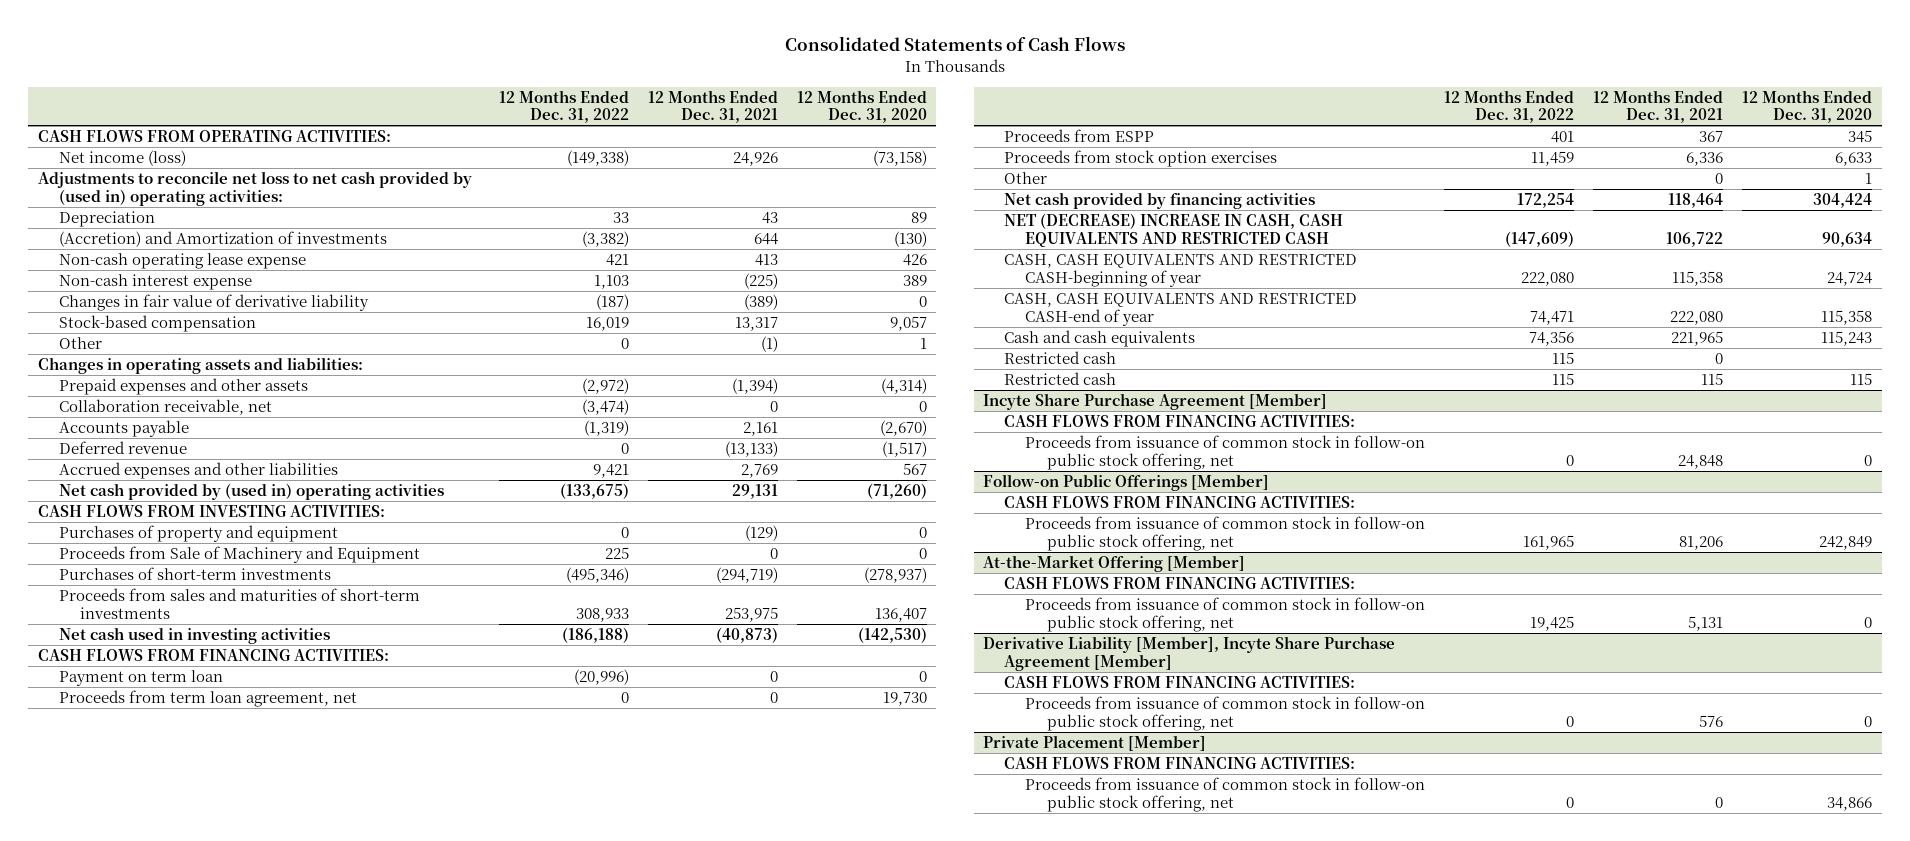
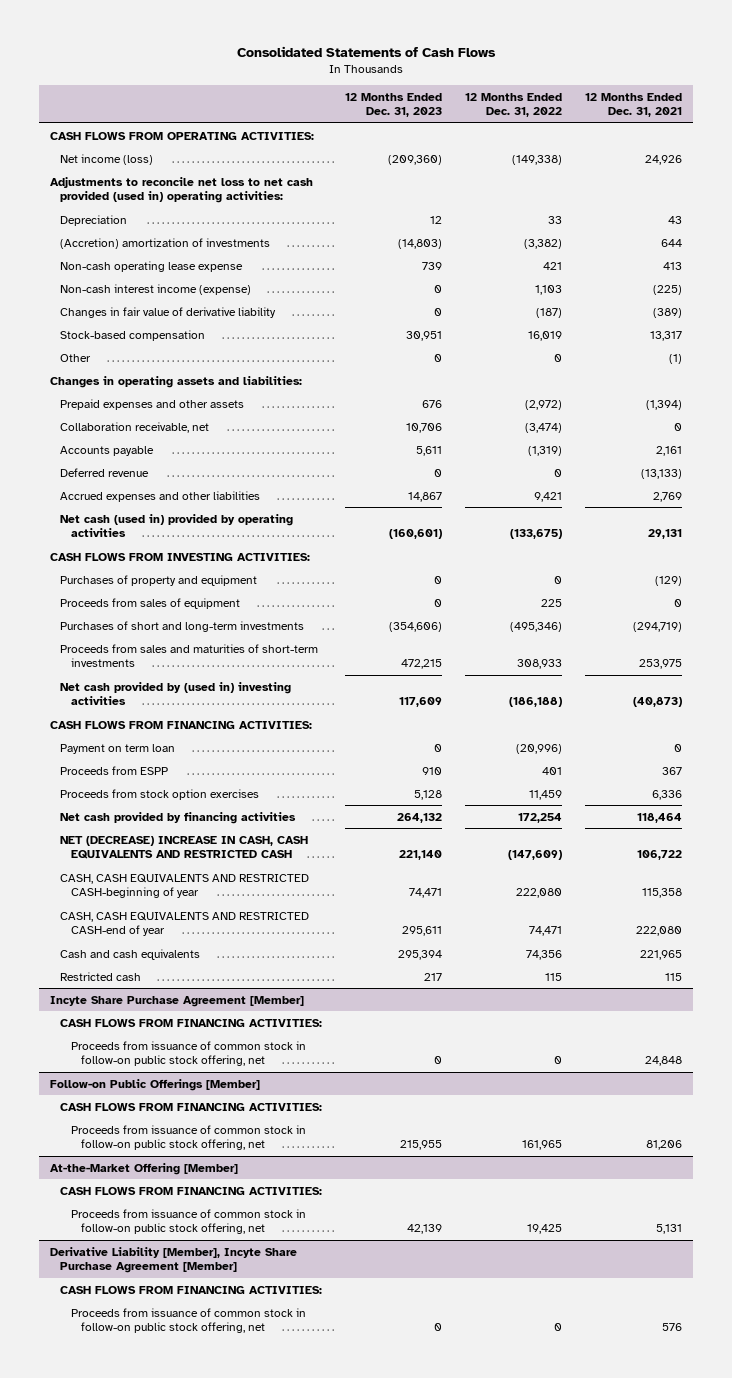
[796,89,927,124] 12 Months Ended Dec. 31, 2020 -> none
none -> [345,92,443,118] 12 Months Ended Dec. 31, 2023
[37,171,472,206] Adjustments to reconcile net loss to net cash provided by (used in) operating activities: -> [50,176,314,204] Adjustments to reconcile net loss to net cash provided (used in) operating activities:
[58,231,387,248] (Accretion) and Amortization of investments -> [60,237,271,249] (Accretion) amortization of investments
[58,274,252,291] Non-cash interest expense -> [60,283,252,295] Non-cash interest income (expense)
[58,483,444,501] Net cash provided by (used in) operating activities -> [60,513,294,538] Net cash (used in) provided by operating activities
[58,546,420,564] Proceeds from Sale of Machinery and Equipment -> [60,597,241,609] Proceeds from sales of equipment
[58,567,331,581] Purchases of short-term investments -> [60,620,305,632] Purchases of short and long-term investments
[58,627,330,645] Net cash used in investing activities -> [60,681,292,706] Net cash provided by (used in) investing activities
[58,690,357,708] Proceeds from term loan agreement, net -> none
[1004,172,1048,185] Other -> none
[1004,351,1117,365] Restricted cash -> none
[983,735,1207,752] Private Placement [Member] -> none
[1004,757,1356,770] CASH FLOWS FROM FINANCING ACTIVITIES: -> none
[1025,777,1426,812] Proceeds from issuance of common stock in follow-on public stock offering, net -> none

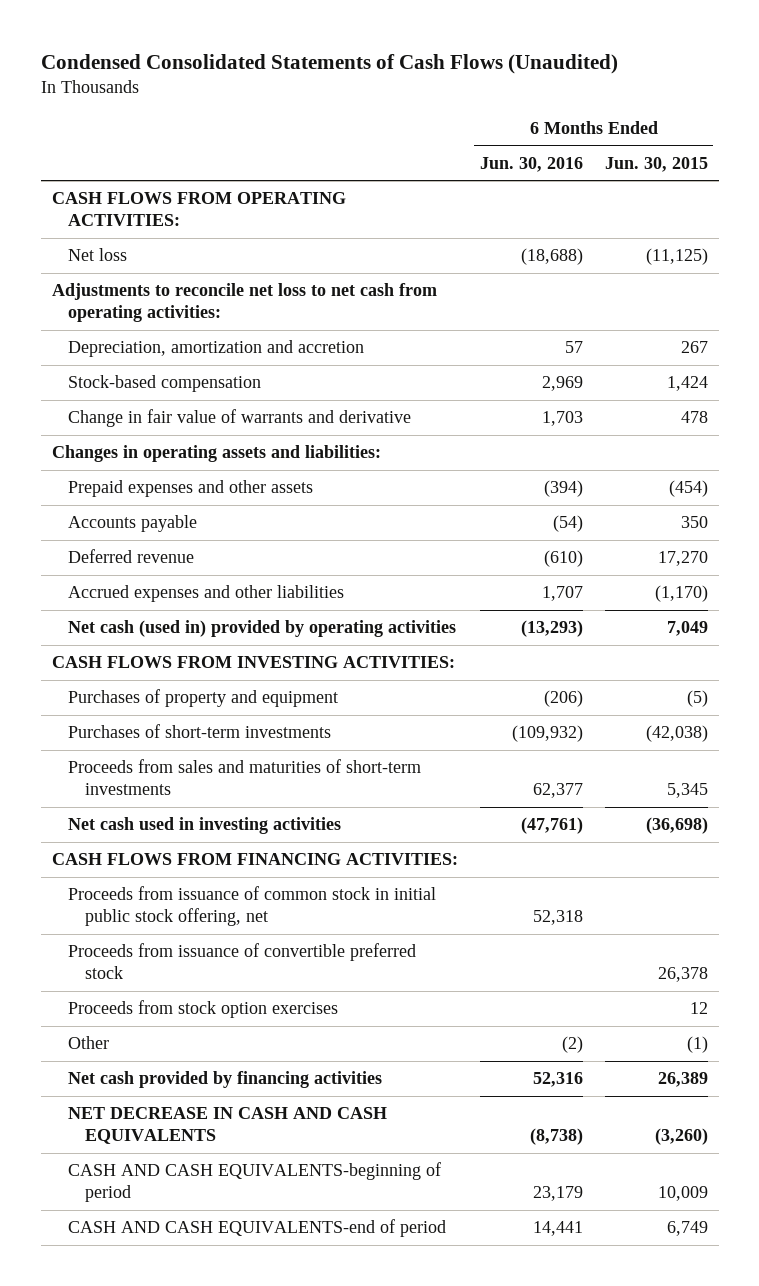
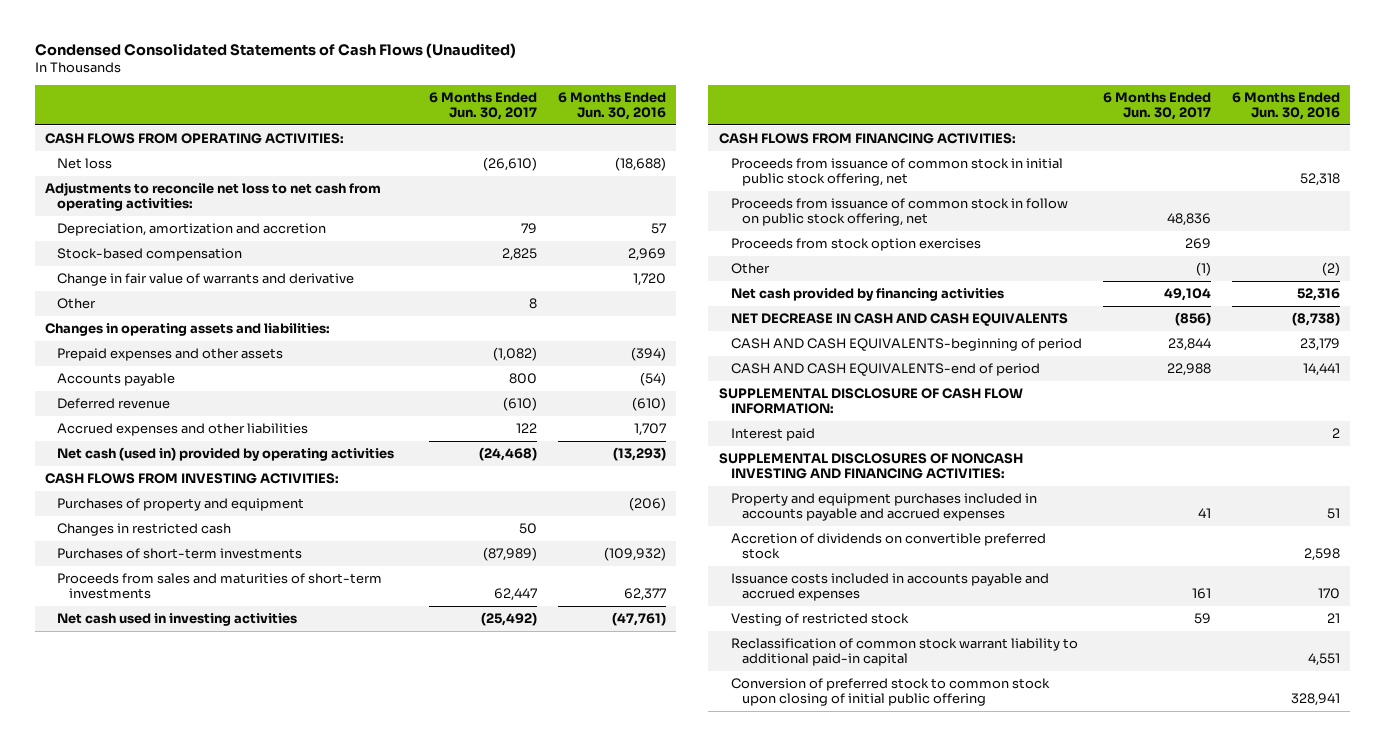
[604,156,708,172] Jun. 30, 2015 -> none
none -> [428,91,537,120] 6 Months Ended Jun. 30, 2017
[541,411,583,427] 1,703 -> [632,273,666,287] 1,720
none -> [56,298,96,310] Other
none -> [56,523,231,537] Changes in restricted cash
[68,943,417,980] Proceeds from issuance of convertible preferred stock -> none
none -> [730,198,1068,227] Proceeds from issuance of common stock in follow on public stock offering, net
none -> [718,388,1023,415] SUPPLEMENTAL DISCLOSURE OF CASH FLOW INFORMATION:
none -> [730,428,815,442] Interest paid
none -> [718,453,1023,480] SUPPLEMENTAL DISCLOSURES OF NONCASH INVESTING AND FINANCING ACTIVITIES:
none -> [730,493,1037,522] Property and equipment purchases included in accounts payable and accrued expenses
none -> [730,533,1046,560] Accretion of dividends on convertible preferred stock
none -> [730,573,1049,602] Issuance costs included in accounts payable and accrued expenses
none -> [730,613,909,627] Vesting of restricted stock
none -> [730,638,1078,667] Reclassification of common stock warrant liability to additional paid-in capital
none -> [730,678,1050,707] Conversion of preferred stock to common stock upon closing of initial public offering

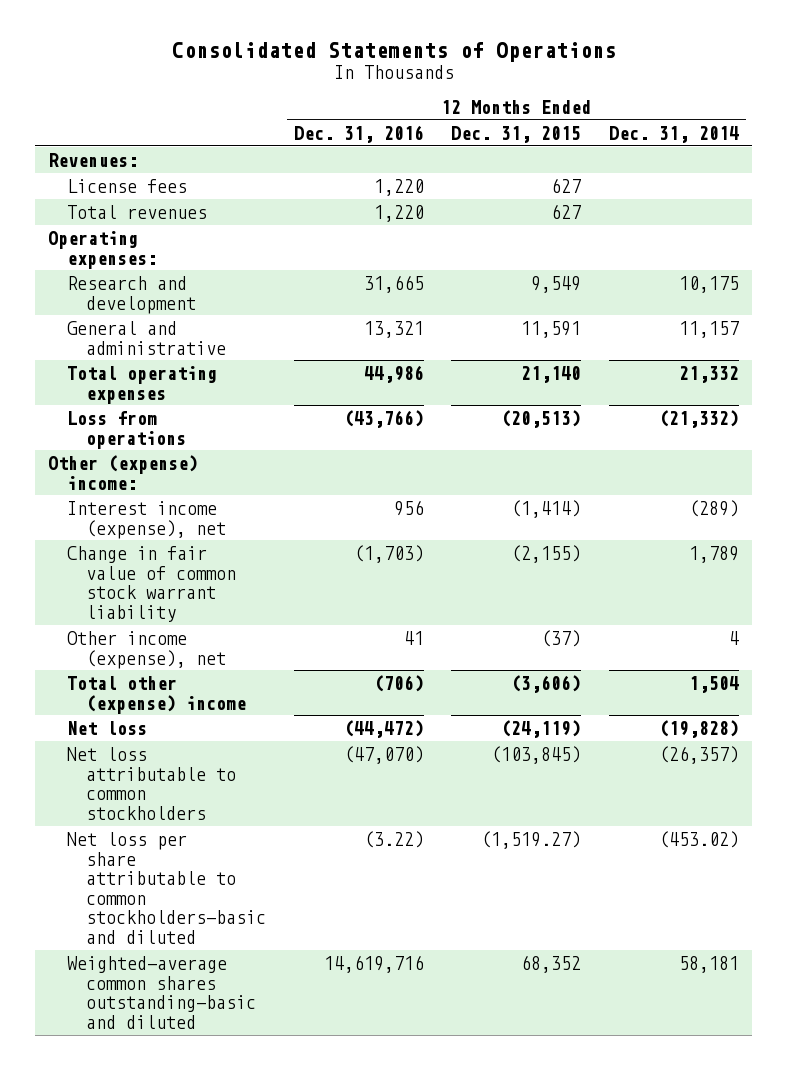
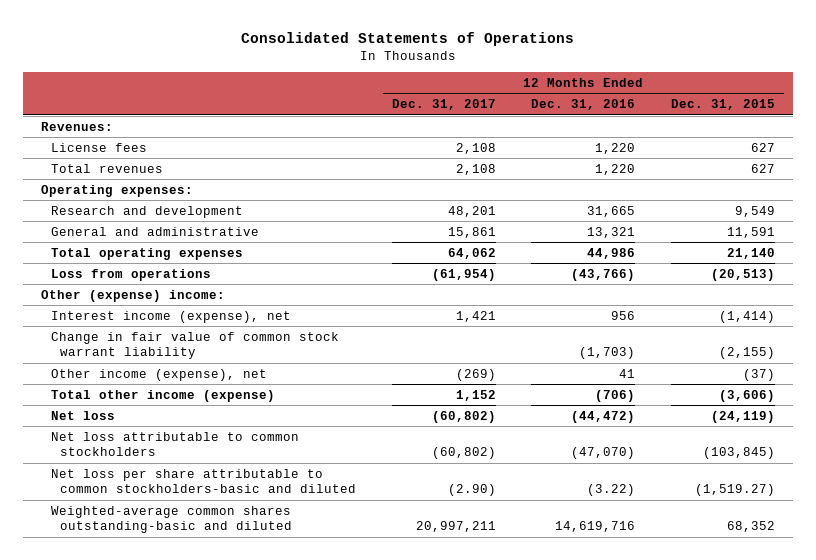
[608,125,739,143] Dec. 31, 2014 -> none
none -> [391,99,496,111] Dec. 31, 2017
[67,675,247,714] Total other (expense) income -> [50,389,275,402] Total other income (expense)

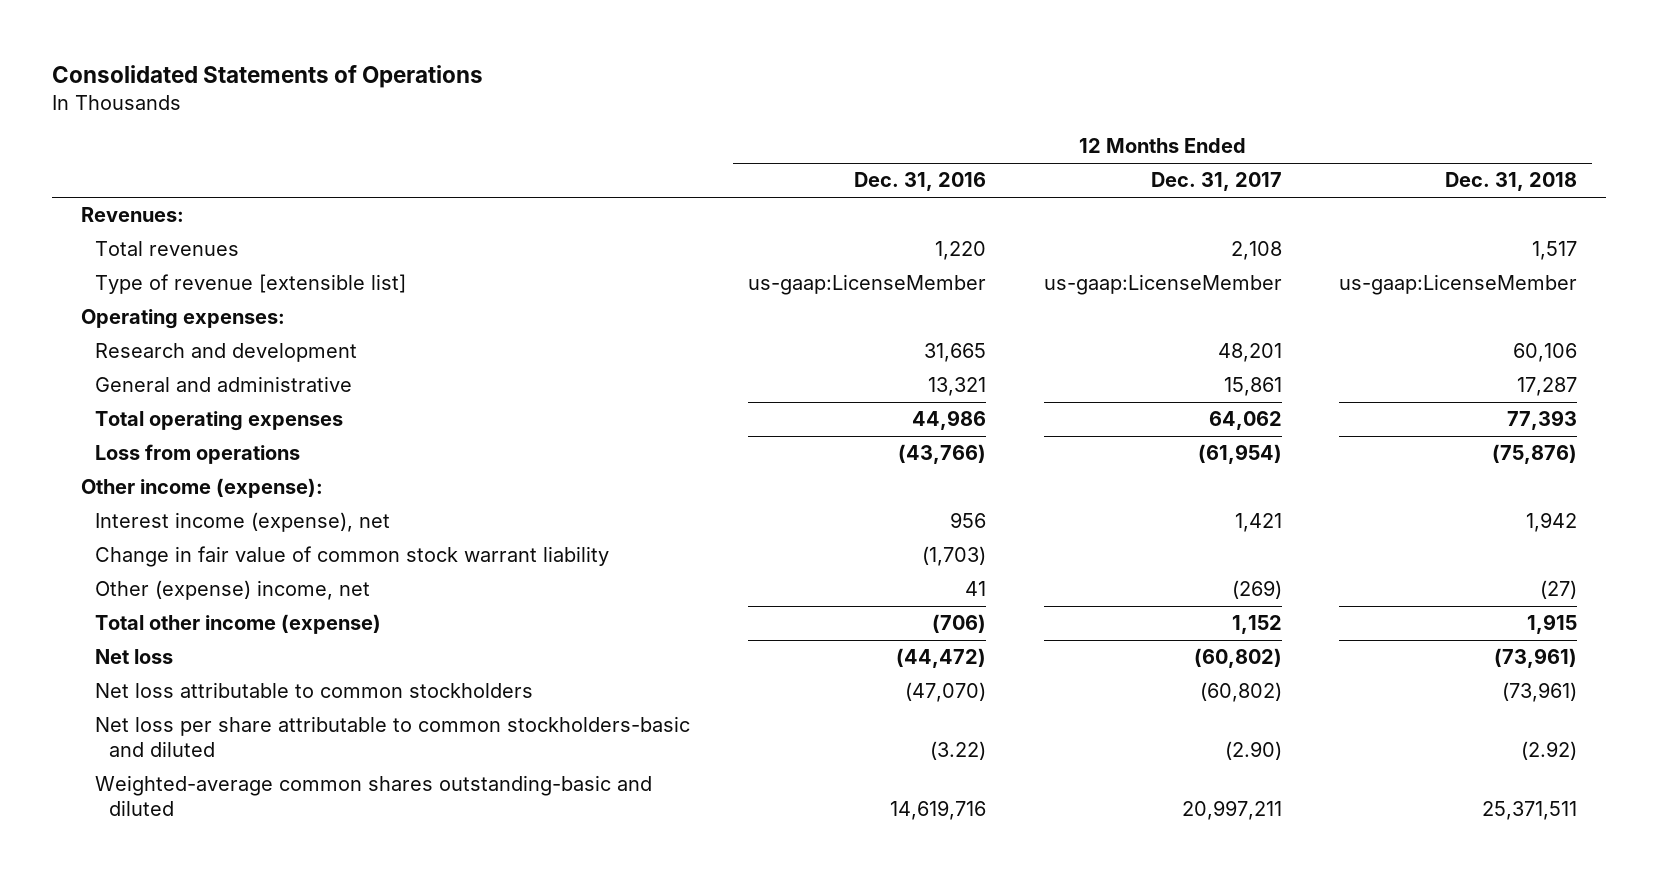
[670,99,775,111] Dec. 31, 2015 -> none
none -> [1445,172,1578,192] Dec. 31, 2018
[50,142,147,152] License fees -> none
none -> [94,274,406,295] Type of revenue [extensible list]
[40,289,225,302] Other (expense) income: -> [81,478,324,499] Other income (expense):
[50,368,267,381] Other income (expense), net -> [94,580,370,601] Other (expense) income, net

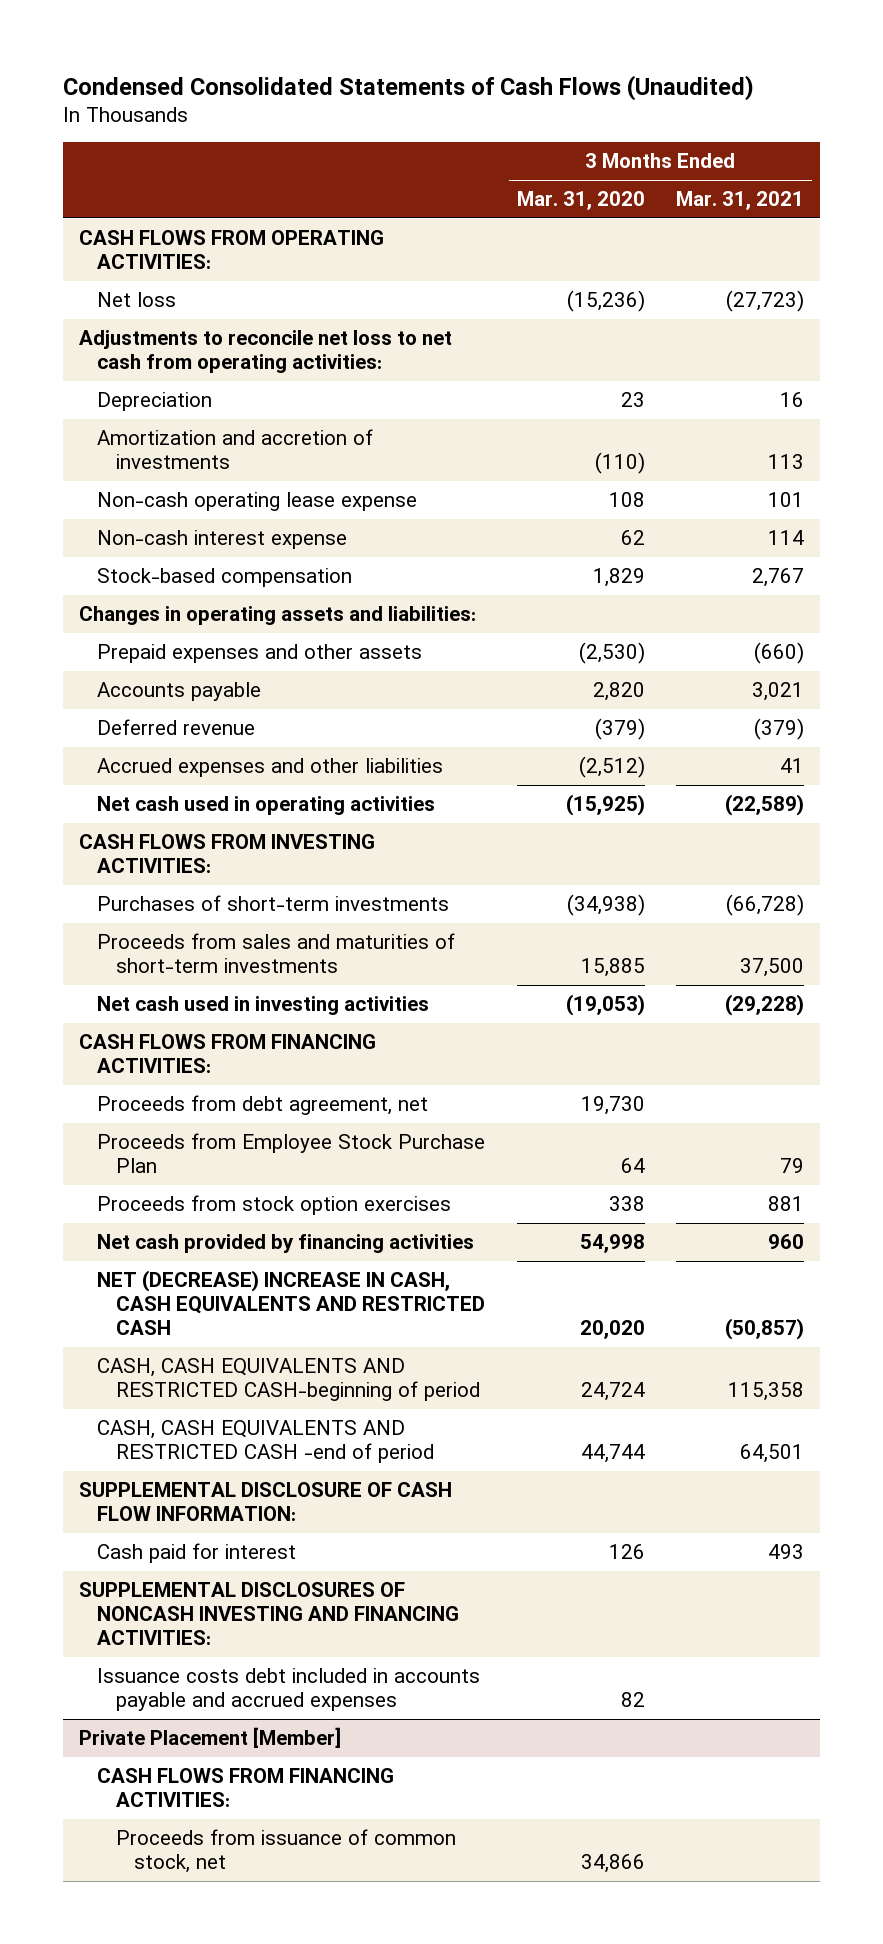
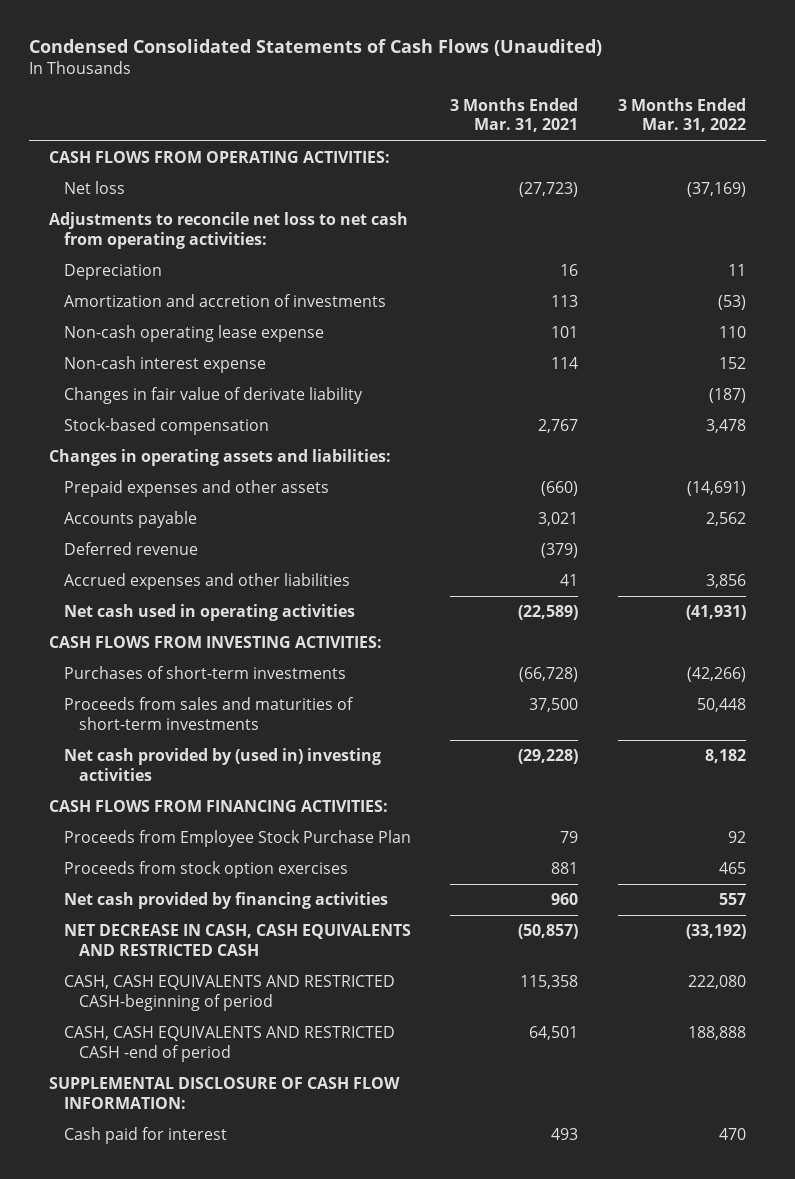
[516,191,645,211] Mar. 31, 2020 -> none
none -> [617,98,746,133] 3 Months Ended Mar. 31, 2022
none -> [63,387,363,405] Changes in fair value of derivate liability
[97,996,430,1016] Net cash used in investing activities -> [63,748,381,781] Net cash provided by (used in) investing activities
[97,1095,429,1116] Proceeds from debt agreement, net -> none
[97,1270,485,1335] NET (DECREASE) INCREASE IN CASH, CASH EQUIVALENTS AND RESTRICTED CASH -> [63,924,411,956] NET DECREASE IN CASH, CASH EQUIVALENTS AND RESTRICTED CASH
[78,1582,460,1645] SUPPLEMENTAL DISCLOSURES OF NONCASH INVESTING AND FINANCING ACTIVITIES: -> none
[97,1668,481,1711] Issuance costs debt included in accounts payable and accrued expenses -> none
[78,1727,341,1749] Private Placement [Member] -> none
[97,1768,395,1807] CASH FLOWS FROM FINANCING ACTIVITIES: -> none
[115,1829,456,1873] Proceeds from issuance of common stock, net -> none

